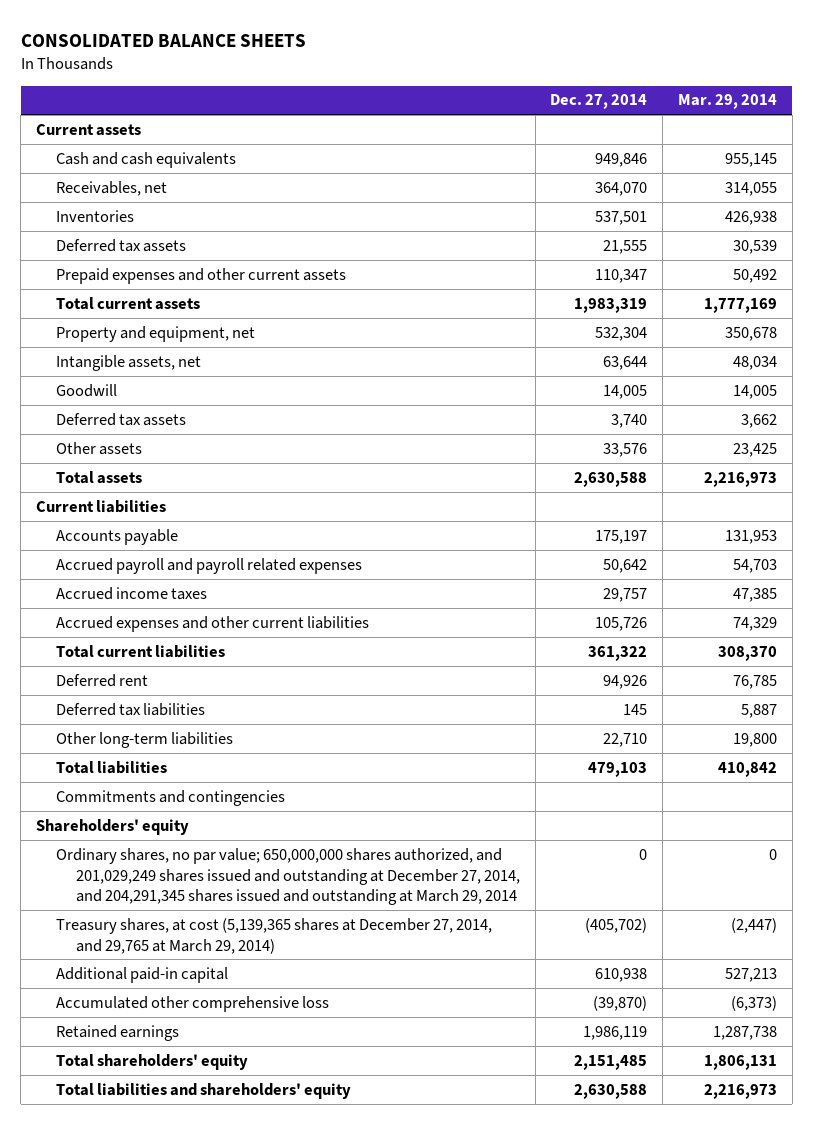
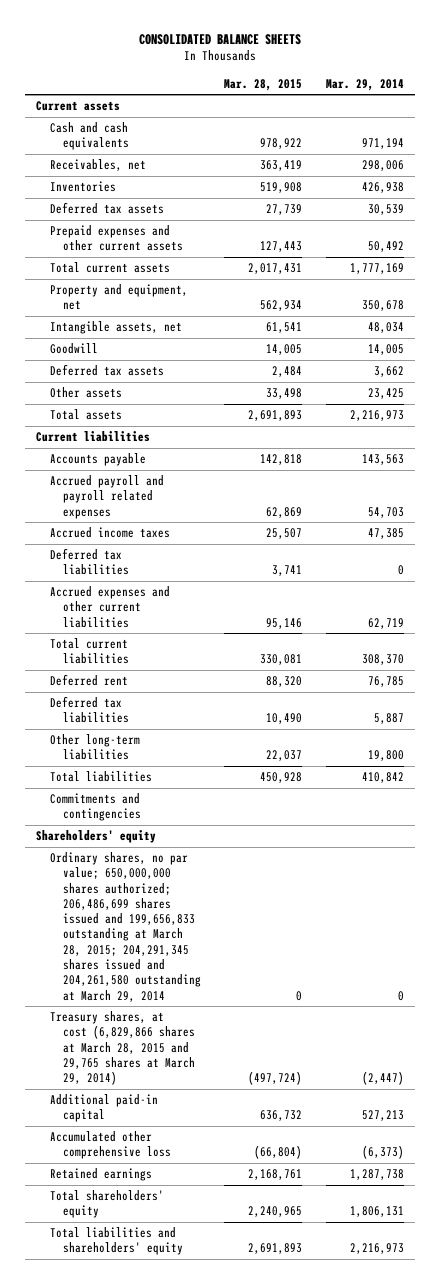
[550,94,648,110] Dec. 27, 2014 -> none
none -> [224,78,303,91] Mar. 28, 2015
[724,152,777,167] 955,145 -> [361,138,404,150] 971,194
[724,181,777,196] 314,055 -> [361,160,404,172] 298,006
[724,529,777,544] 131,953 -> [361,454,404,466] 143,563
none -> [49,548,129,576] Deferred tax liabilities
[732,616,777,631] 74,329 -> [367,617,404,629] 62,719
[55,847,520,906] Ordinary shares, no par value; 650,000,000 shares authorized, and 201,029,249 shares issued and outstanding at December 27, 2014, and 204,291,345 shares issued and outstanding at March 29, 2014 -> [49,852,201,1002] Ordinary shares, no par value; 650,000,000 shares authorized; 206,486,699 shares issued and 199,656,833 outstanding at March 28, 2015; 204,291,345 shares issued and 204,261,580 outstanding at March 29, 2014
[55,917,492,954] Treasury shares, at cost (5,139,365 shares at December 27, 2014, and 29,765 at March 29, 2014) -> [49,1011,195,1086] Treasury shares, at cost (6,829,866 shares at March 28, 2015 and 29,765 shares at March 29, 2014)

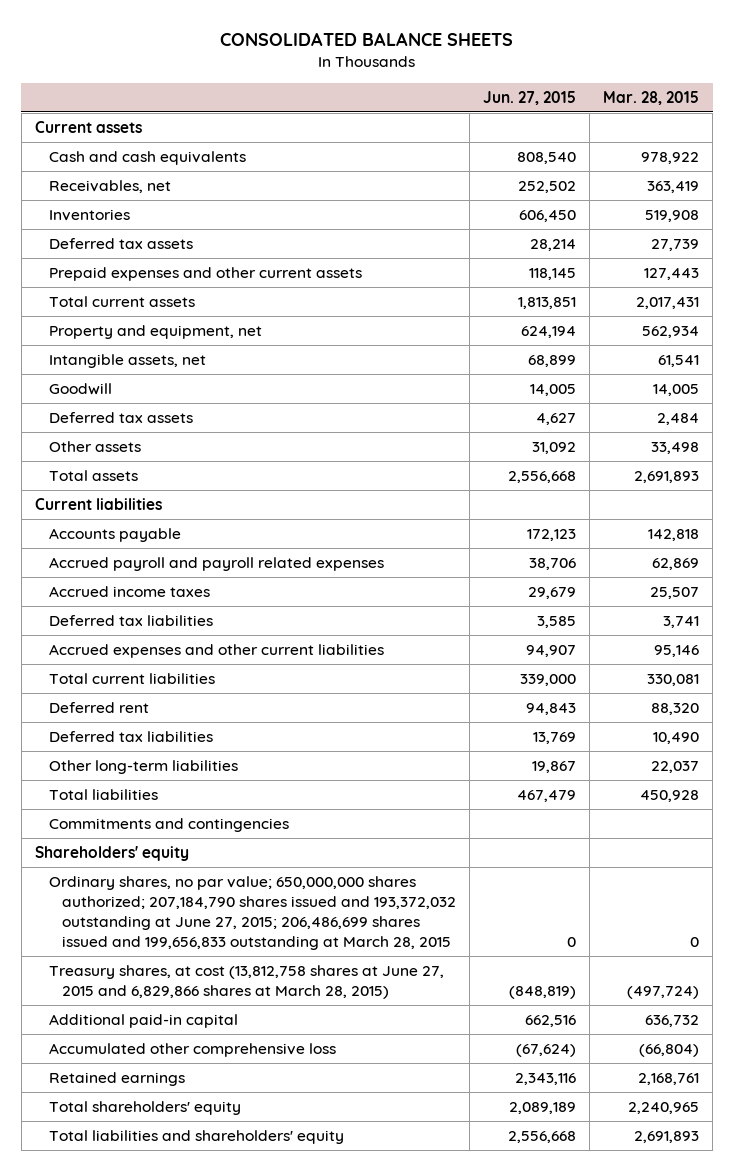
[325,78,404,91] Mar. 29, 2014 -> none
none -> [483,90,577,105] Jun. 27, 2015
[49,852,201,1002] Ordinary shares, no par value; 650,000,000 shares authorized; 206,486,699 shares issued and 199,656,833 outstanding at March 28, 2015; 204,291,345 shares issued and 204,261,580 outstanding at March 29, 2014 -> [48,876,457,950] Ordinary shares, no par value; 650,000,000 shares authorized; 207,184,790 shares issued and 193,372,032 outstanding at June 27, 2015; 206,486,699 shares issued and 199,656,833 outstanding at March 28, 2015
[49,1011,195,1086] Treasury shares, at cost (6,829,866 shares at March 28, 2015 and 29,765 shares at March 29, 2014) -> [48,965,444,1000] Treasury shares, at cost (13,812,758 shares at June 27, 2015 and 6,829,866 shares at March 28, 2015)

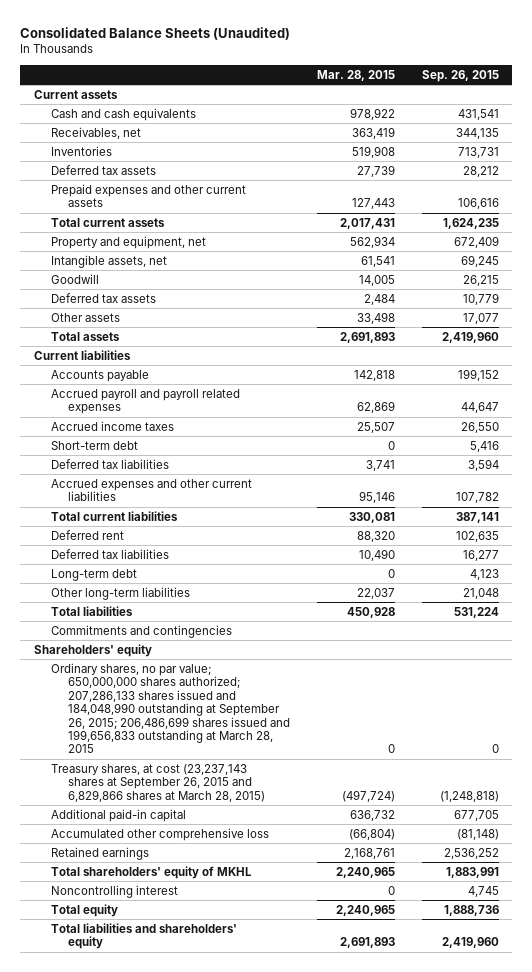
[220,31,514,46] CONSOLIDATED BALANCE SHEETS -> [20,26,291,40] Consolidated Balance Sheets (Unaudited)
[483,90,577,105] Jun. 27, 2015 -> none
none -> [421,69,499,82] Sep. 26, 2015
none -> [50,440,138,450] Short-term debt
none -> [50,568,137,581] Long-term debt
[48,876,457,950] Ordinary shares, no par value; 650,000,000 shares authorized; 207,184,790 shares issued and 193,372,032 outstanding at June 27, 2015; 206,486,699 shares issued and 199,656,833 outstanding at March 28, 2015 -> [50,662,290,754] Ordinary shares, no par value; 650,000,000 shares authorized; 207,286,133 shares issued and 184,048,990 outstanding at September 26, 2015; 206,486,699 shares issued and 199,656,833 outstanding at March 28, 2015
[48,965,444,1000] Treasury shares, at cost (13,812,758 shares at June 27, 2015 and 6,829,866 shares at March 28, 2015) -> [50,763,265,802] Treasury shares, at cost (23,237,143 shares at September 26, 2015 and 6,829,866 shares at March 28, 2015)
[48,1101,241,1116] Total shareholders' equity -> [50,865,252,879] Total shareholders' equity of MKHL
none -> [50,884,178,898] Noncontrolling interest
none -> [50,903,118,917] Total equity

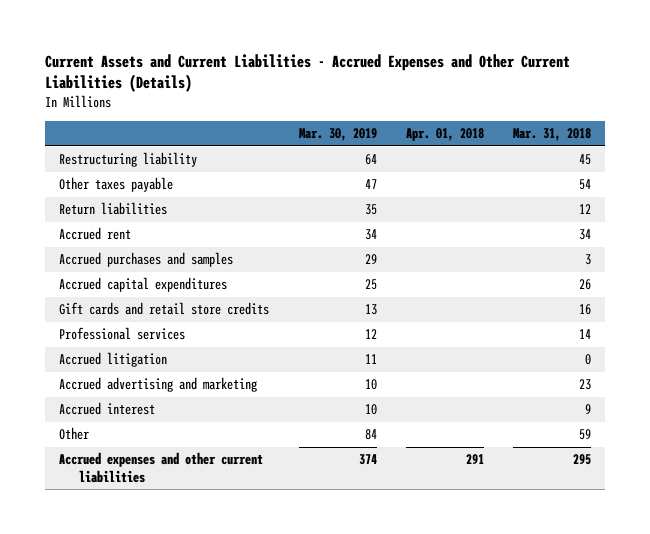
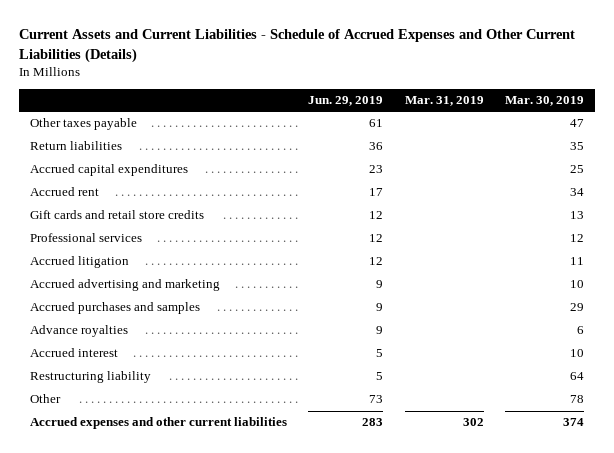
[44,53,570,93] Current Assets and Current Liabilities - Accrued Expenses and Other Current Liabilities (Details) -> [19,28,576,63] Current Assets and Current Liabilities - Schedule of Accrued Expenses and Other Current Liabilities (Details)
[405,128,484,142] Apr. 01, 2018 -> none
[512,128,591,142] Mar. 31, 2018 -> none
none -> [308,96,384,107] Jun. 29, 2019
none -> [404,96,484,107] Mar. 31, 2019
[59,227,132,241] Accrued rent -> [29,187,99,197] Accrued rent
[59,252,234,268] Accrued purchases and samples -> [29,302,200,315] Accrued purchases and samples
none -> [29,325,128,338] Advance royalties
[59,152,198,168] Restructuring liability -> [29,371,151,384] Restructuring liability
[364,429,377,441] 84 -> [570,395,585,404] 78

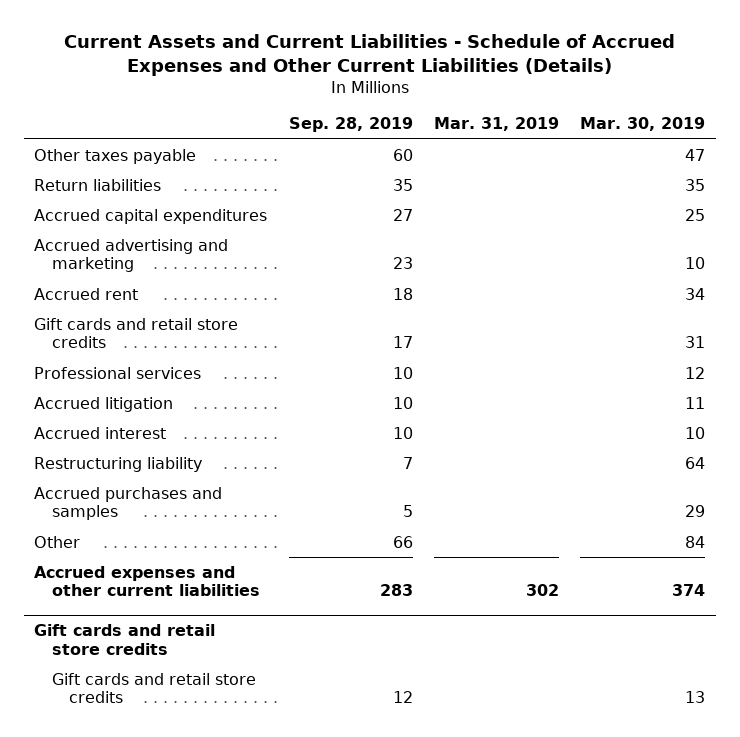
[308,96,384,107] Jun. 29, 2019 -> none
none -> [288,117,413,133] Sep. 28, 2019
[29,279,220,292] Accrued advertising and marketing -> [34,238,229,273] Accrued advertising and marketing
[570,211,585,220] 13 -> [685,336,706,349] 31
[29,325,128,338] Advance royalties -> none
[29,302,200,315] Accrued purchases and samples -> [34,486,223,521] Accrued purchases and samples
[570,395,585,404] 78 -> [685,535,706,548] 84
none -> [34,624,216,655] Gift cards and retail store credits
none -> [51,672,256,704] Gift cards and retail store credits

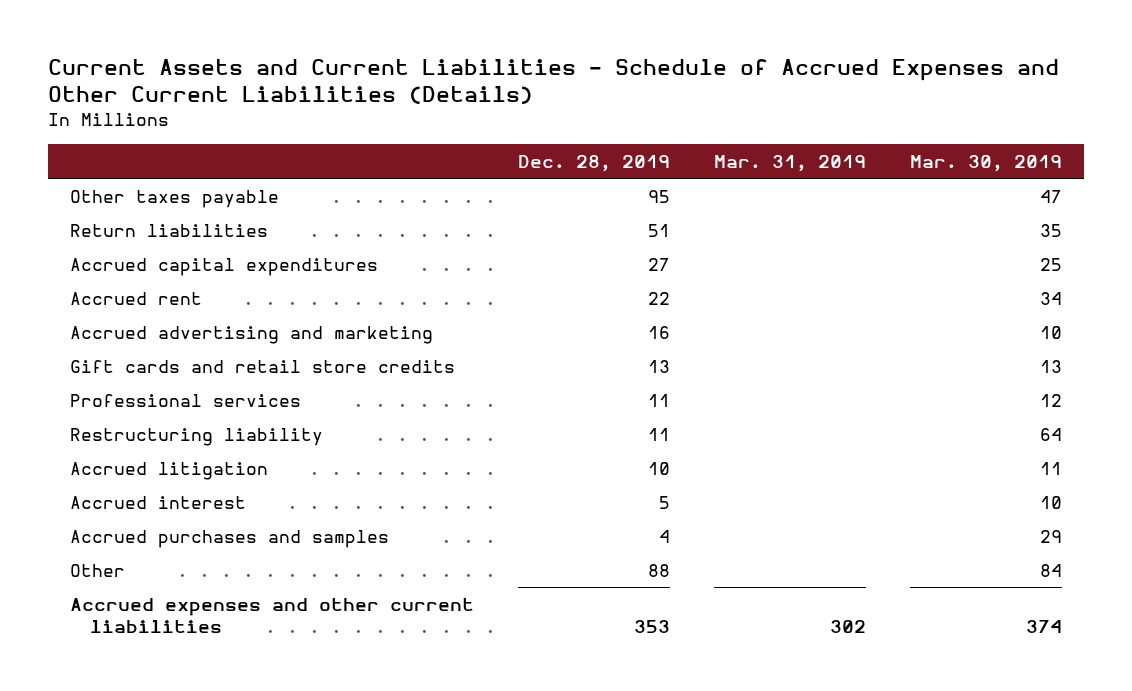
[288,117,413,133] Sep. 28, 2019 -> none
none -> [517,154,670,172] Dec. 28, 2019
[34,238,229,273] Accrued advertising and marketing -> [69,325,433,344] Accrued advertising and marketing
[685,336,706,349] 31 -> [1040,359,1063,373] 13
[34,456,203,472] Restructuring liability -> [69,427,323,446] Restructuring liability
[34,624,216,655] Gift cards and retail store credits -> none
[51,672,256,704] Gift cards and retail store credits -> none

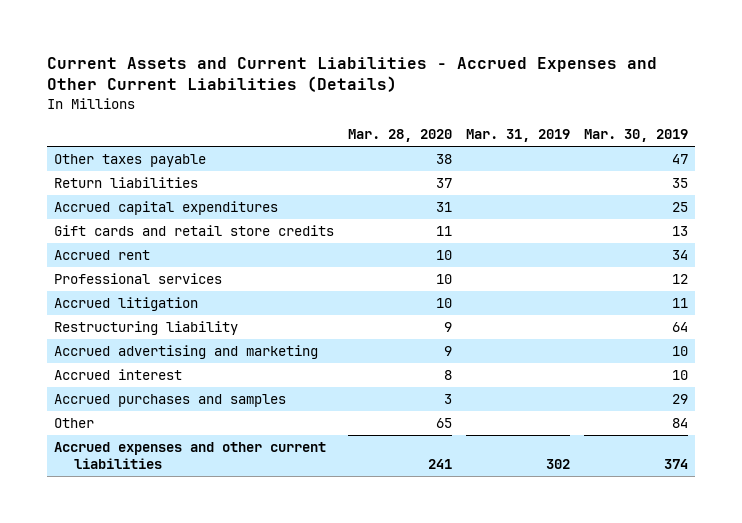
[47,59,1059,105] Current Assets and Current Liabilities - Schedule of Accrued Expenses and Other Current Liabilities (Details) -> [47,56,658,93] Current Assets and Current Liabilities - Accrued Expenses and Other Current Liabilities (Details)
[517,154,670,172] Dec. 28, 2019 -> none
none -> [348,129,453,143] Mar. 28, 2020
[69,291,202,305] Accrued rent -> [54,249,151,260] Accrued rent
[69,427,323,446] Restructuring liability -> [54,320,239,335] Restructuring liability
[69,325,433,344] Accrued advertising and marketing -> [54,344,319,359] Accrued advertising and marketing

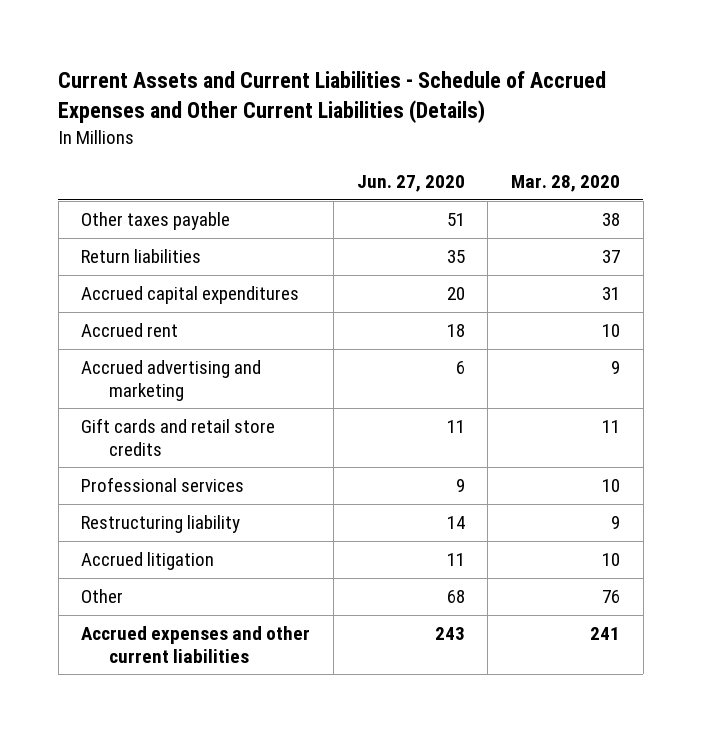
[47,56,658,93] Current Assets and Current Liabilities - Accrued Expenses and Other Current Liabilities (Details) -> [58,71,607,123] Current Assets and Current Liabilities - Schedule of Accrued Expenses and Other Current Liabilities (Details)
[466,129,571,143] Mar. 31, 2019 -> none
[584,129,689,143] Mar. 30, 2019 -> none
none -> [356,175,465,193] Jun. 27, 2020
[54,344,319,359] Accrued advertising and marketing -> [81,360,262,401] Accrued advertising and marketing
[54,224,335,236] Gift cards and retail store credits -> [81,418,276,456] Gift cards and retail store credits
[54,368,183,380] Accrued interest -> none
[54,393,287,407] Accrued purchases and samples -> none
[54,296,199,311] Accrued litigation -> [81,552,215,571] Accrued litigation
[436,417,453,428] 65 -> [602,590,621,604] 76

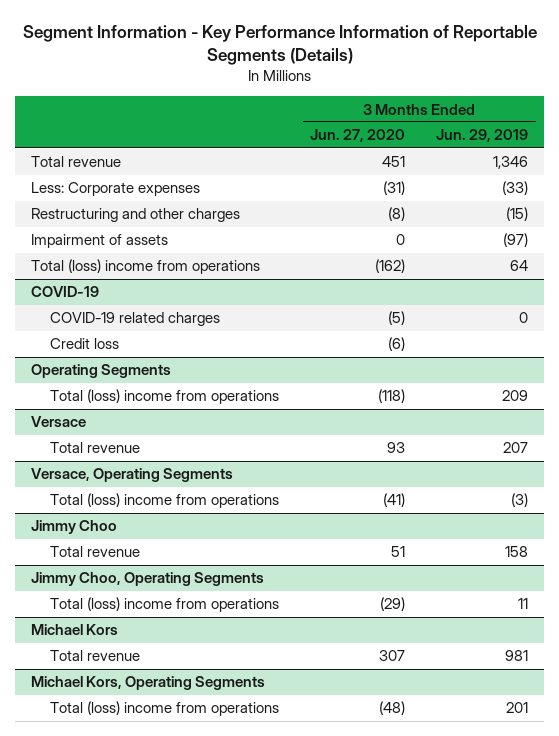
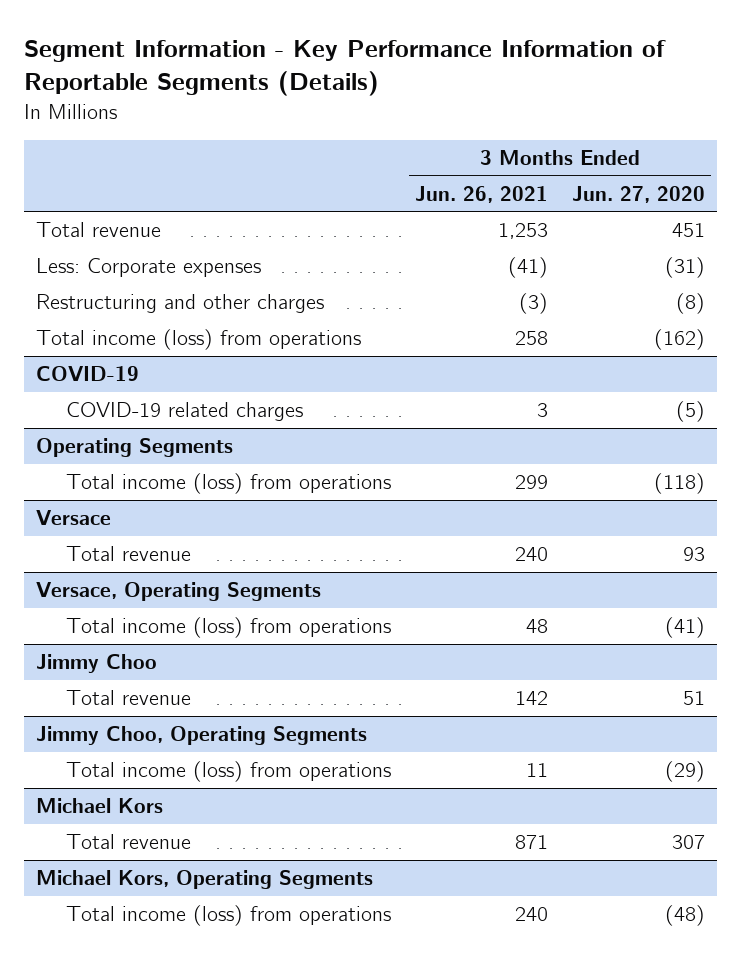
[436,129,529,143] Jun. 29, 2019 -> none
none -> [415,185,549,203] Jun. 26, 2021
[30,234,168,249] Impairment of assets -> none
[30,259,260,275] Total (loss) income from operations -> [36,329,362,351] Total income (loss) from operations
[50,338,120,350] Credit loss -> none
[50,389,280,405] Total (loss) income from operations -> [66,473,392,495] Total income (loss) from operations
[50,493,280,509] Total (loss) income from operations -> [66,617,392,639] Total income (loss) from operations
[50,597,280,613] Total (loss) income from operations -> [66,761,392,783] Total income (loss) from operations
[50,701,280,717] Total (loss) income from operations -> [66,905,392,927] Total income (loss) from operations

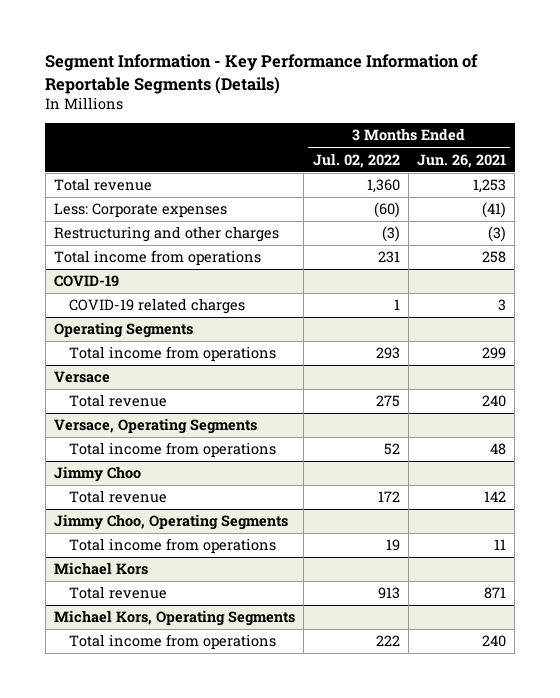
[571,185,705,203] Jun. 27, 2020 -> none
none -> [312,152,400,168] Jul. 02, 2022
[36,329,362,351] Total income (loss) from operations -> [54,250,262,266] Total income from operations
[66,473,392,495] Total income (loss) from operations -> [68,346,276,362] Total income from operations
[66,617,392,639] Total income (loss) from operations -> [68,442,276,458] Total income from operations
[66,761,392,783] Total income (loss) from operations -> [68,538,276,554] Total income from operations
[66,905,392,927] Total income (loss) from operations -> [68,634,276,650] Total income from operations

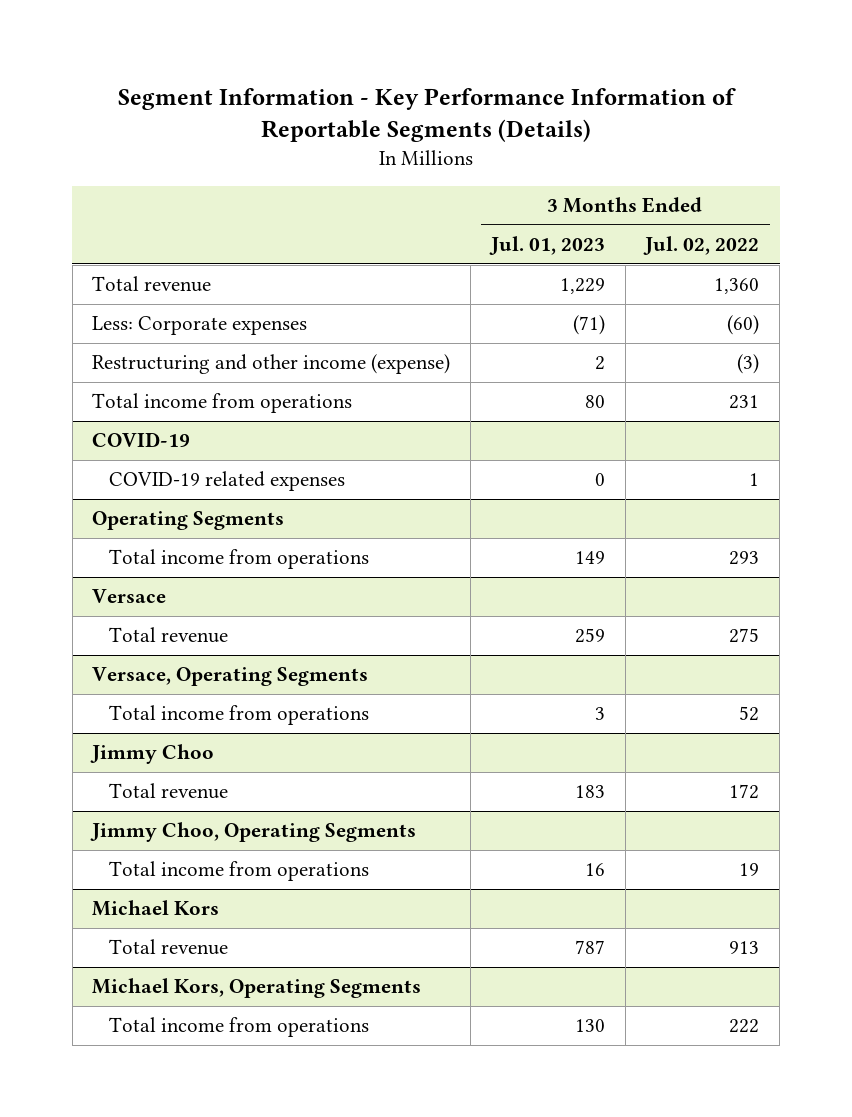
[417,153,507,168] Jun. 26, 2021 -> none
none -> [488,236,605,256] Jul. 01, 2023
[54,226,280,243] Restructuring and other charges -> [92,354,451,375] Restructuring and other income (expense)
[68,298,245,315] COVID-19 related charges -> [109,471,346,492] COVID-19 related expenses

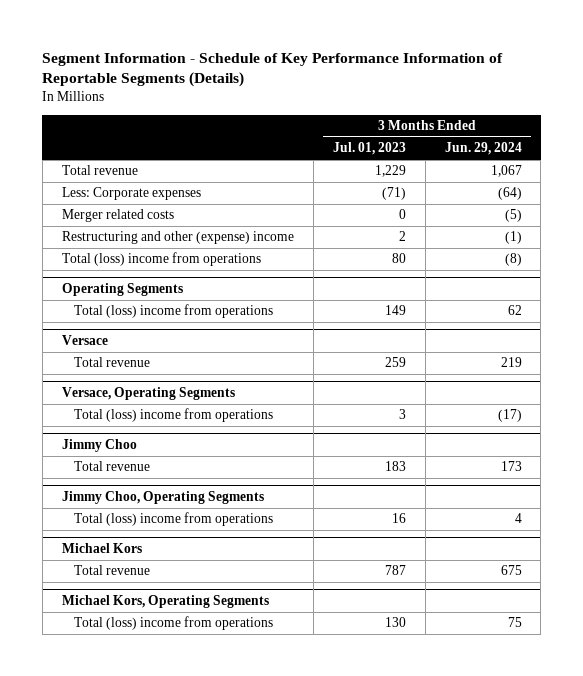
[117,87,736,142] Segment Information - Key Performance Information of Reportable Segments (Details) -> [42,52,504,88] Segment Information - Schedule of Key Performance Information of Reportable Segments (Details)
[643,236,760,256] Jul. 02, 2022 -> none
none -> [444,142,522,156] Jun. 29, 2024
[92,432,191,448] COVID-19 -> none
[109,471,346,492] COVID-19 related expenses -> none
none -> [61,209,174,223] Merger related costs
[92,354,451,375] Restructuring and other income (expense) -> [61,231,294,245] Restructuring and other (expense) income
[92,393,353,414] Total income from operations -> [61,252,261,267] Total (loss) income from operations
[109,549,370,570] Total income from operations -> [74,304,274,319] Total (loss) income from operations
[109,705,370,726] Total income from operations -> [74,408,274,423] Total (loss) income from operations
[109,861,370,882] Total income from operations -> [74,512,274,527] Total (loss) income from operations
[109,1017,370,1038] Total income from operations -> [74,616,274,631] Total (loss) income from operations

